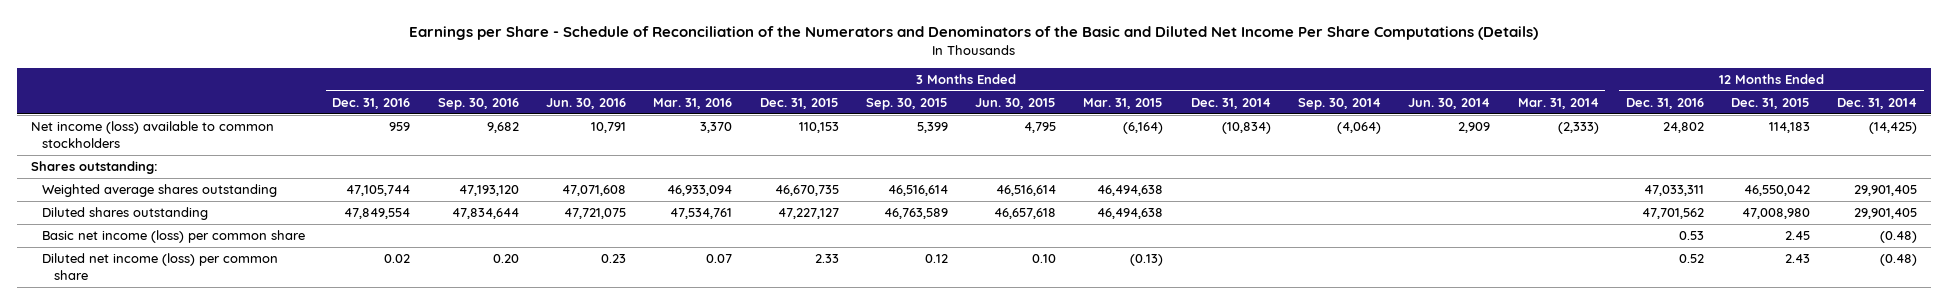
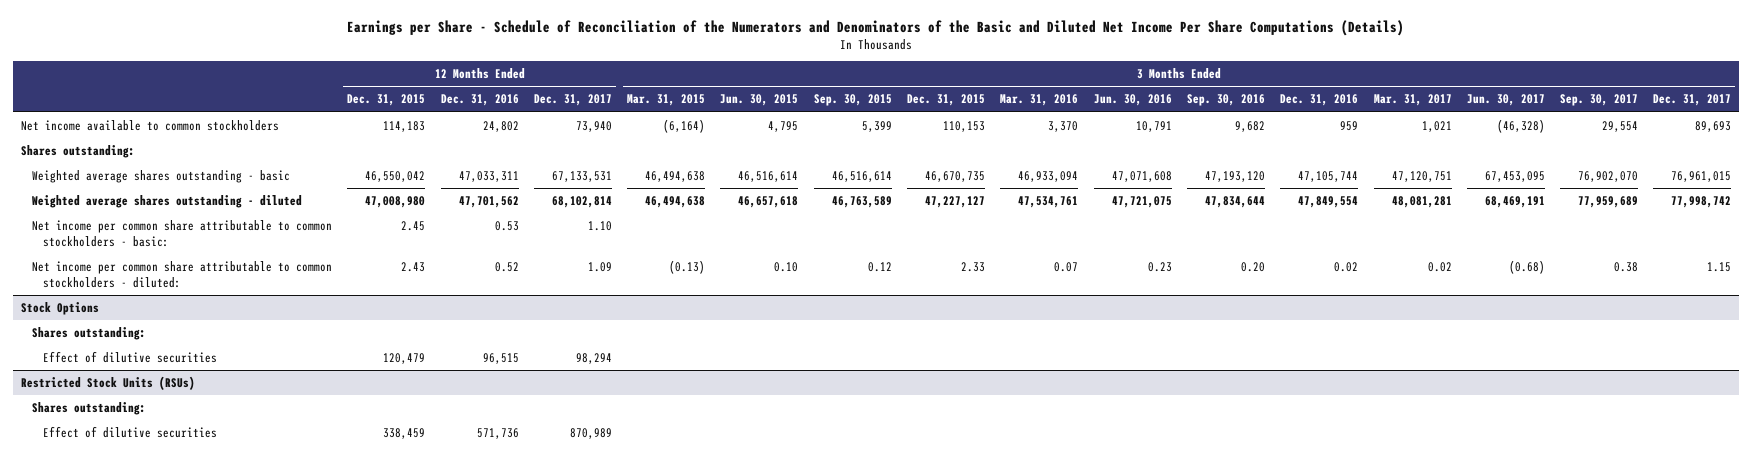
[1190,98,1271,110] Dec. 31, 2014 -> none
[1298,98,1382,111] Sep. 30, 2014 -> none
[1408,98,1491,110] Jun. 30, 2014 -> none
[1517,98,1599,110] Mar. 31, 2014 -> none
[1837,98,1918,110] Dec. 31, 2014 -> none
none -> [533,94,612,107] Dec. 31, 2017
none -> [1373,94,1452,107] Mar. 31, 2017
none -> [1466,94,1545,107] Jun. 30, 2017
none -> [1560,94,1639,107] Sep. 30, 2017
none -> [1653,94,1732,107] Dec. 31, 2017
[30,121,274,149] Net income (loss) available to common stockholders -> [20,119,279,131] Net income available to common stockholders
[42,184,278,198] Weighted average shares outstanding -> [32,169,291,183] Weighted average shares outstanding - basic
[42,207,209,221] Diluted shares outstanding -> [32,194,303,208] Weighted average shares outstanding - diluted
[42,230,306,244] Basic net income (loss) per common share -> [32,219,333,247] Net income per common share attributable to common stockholders - basic:
[42,253,279,281] Diluted net income (loss) per common share -> [32,260,333,288] Net income per common share attributable to common stockholders - diluted:
none -> [20,301,99,315] Stock Options
none -> [32,326,147,340] Shares outstanding:
none -> [43,350,218,363] Effect of dilutive securities
none -> [20,375,195,390] Restricted Stock Units (RSUs)
none -> [32,401,147,415] Shares outstanding:
none -> [43,425,218,438] Effect of dilutive securities

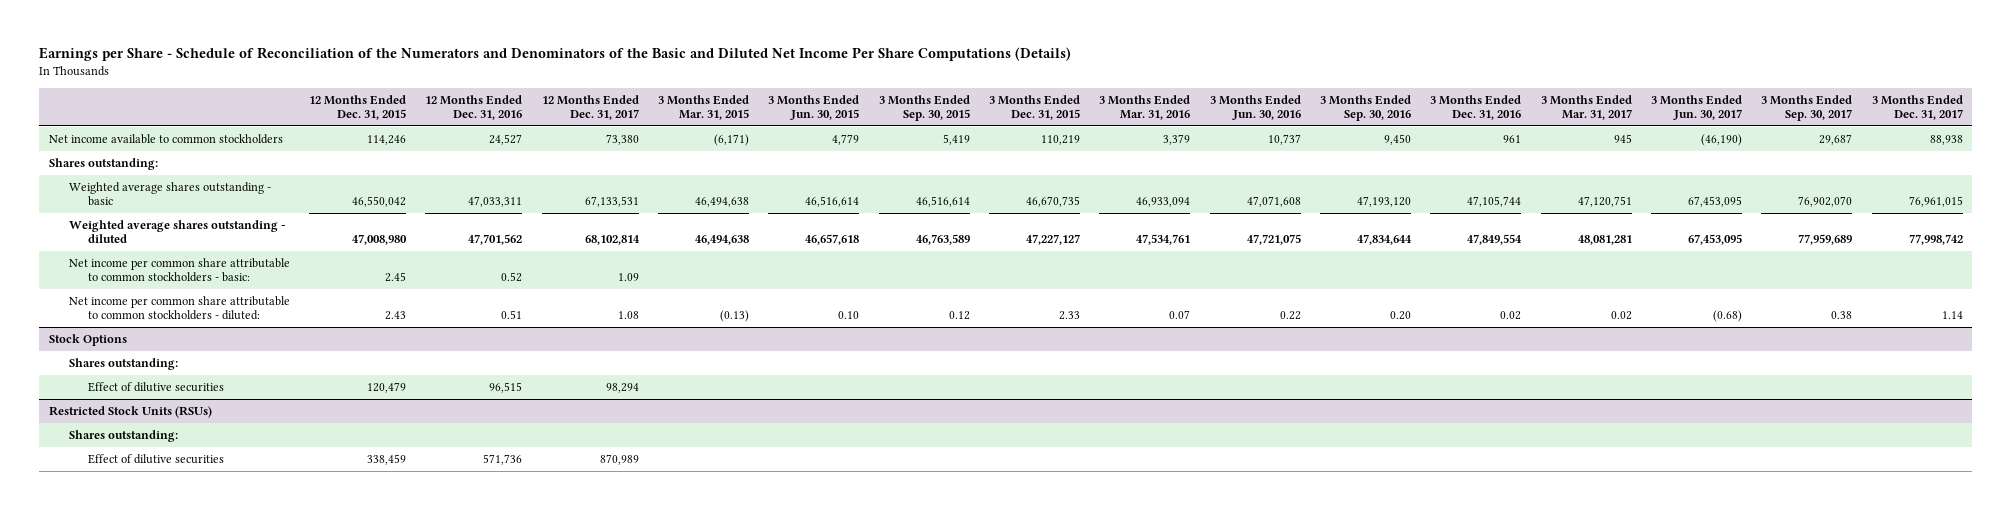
[383,120,426,132] 114,183 -> [366,135,406,146] 114,246
[482,120,519,132] 24,802 -> [489,134,523,146] 24,527
[575,120,612,132] 73,940 -> [605,134,639,146] 73,380
[663,118,706,133] (6,164) -> [713,134,749,147] (6,171)
[768,120,799,132] 4,795 -> [832,134,860,146] 4,779
[861,120,892,132] 5,399 -> [942,134,970,146] 5,419
[943,120,986,132] 110,153 -> [1040,135,1080,146] 110,219
[1048,120,1079,132] 3,370 -> [1163,134,1191,146] 3,379
[1135,120,1172,132] 10,791 -> [1267,134,1301,146] 10,737
[1234,120,1265,132] 9,682 -> [1383,134,1411,146] 9,450
[1340,120,1359,131] 959 -> [1503,135,1522,144] 961
[1421,120,1452,132] 1,021 -> [1613,134,1632,144] 945
[1496,118,1545,133] (46,328) -> [1700,134,1742,147] (46,190)
[1602,120,1639,132] 29,554 -> [1819,134,1853,146] 29,687
[1695,120,1732,132] 89,693 -> [1929,135,1963,146] 88,938
[1484,195,1545,208] 68,469,191 -> [1687,234,1742,246] 67,453,095
[494,220,519,231] 0.53 -> [501,272,523,283] 0.52
[587,220,612,231] 1.10 -> [617,273,639,282] 1.09
[494,261,519,272] 0.52 -> [501,310,523,320] 0.51
[587,261,612,272] 1.09 -> [617,311,639,320] 1.08
[1147,261,1172,272] 0.23 -> [1279,311,1301,321] 0.22
[1707,261,1732,272] 1.15 -> [1941,311,1963,320] 1.14

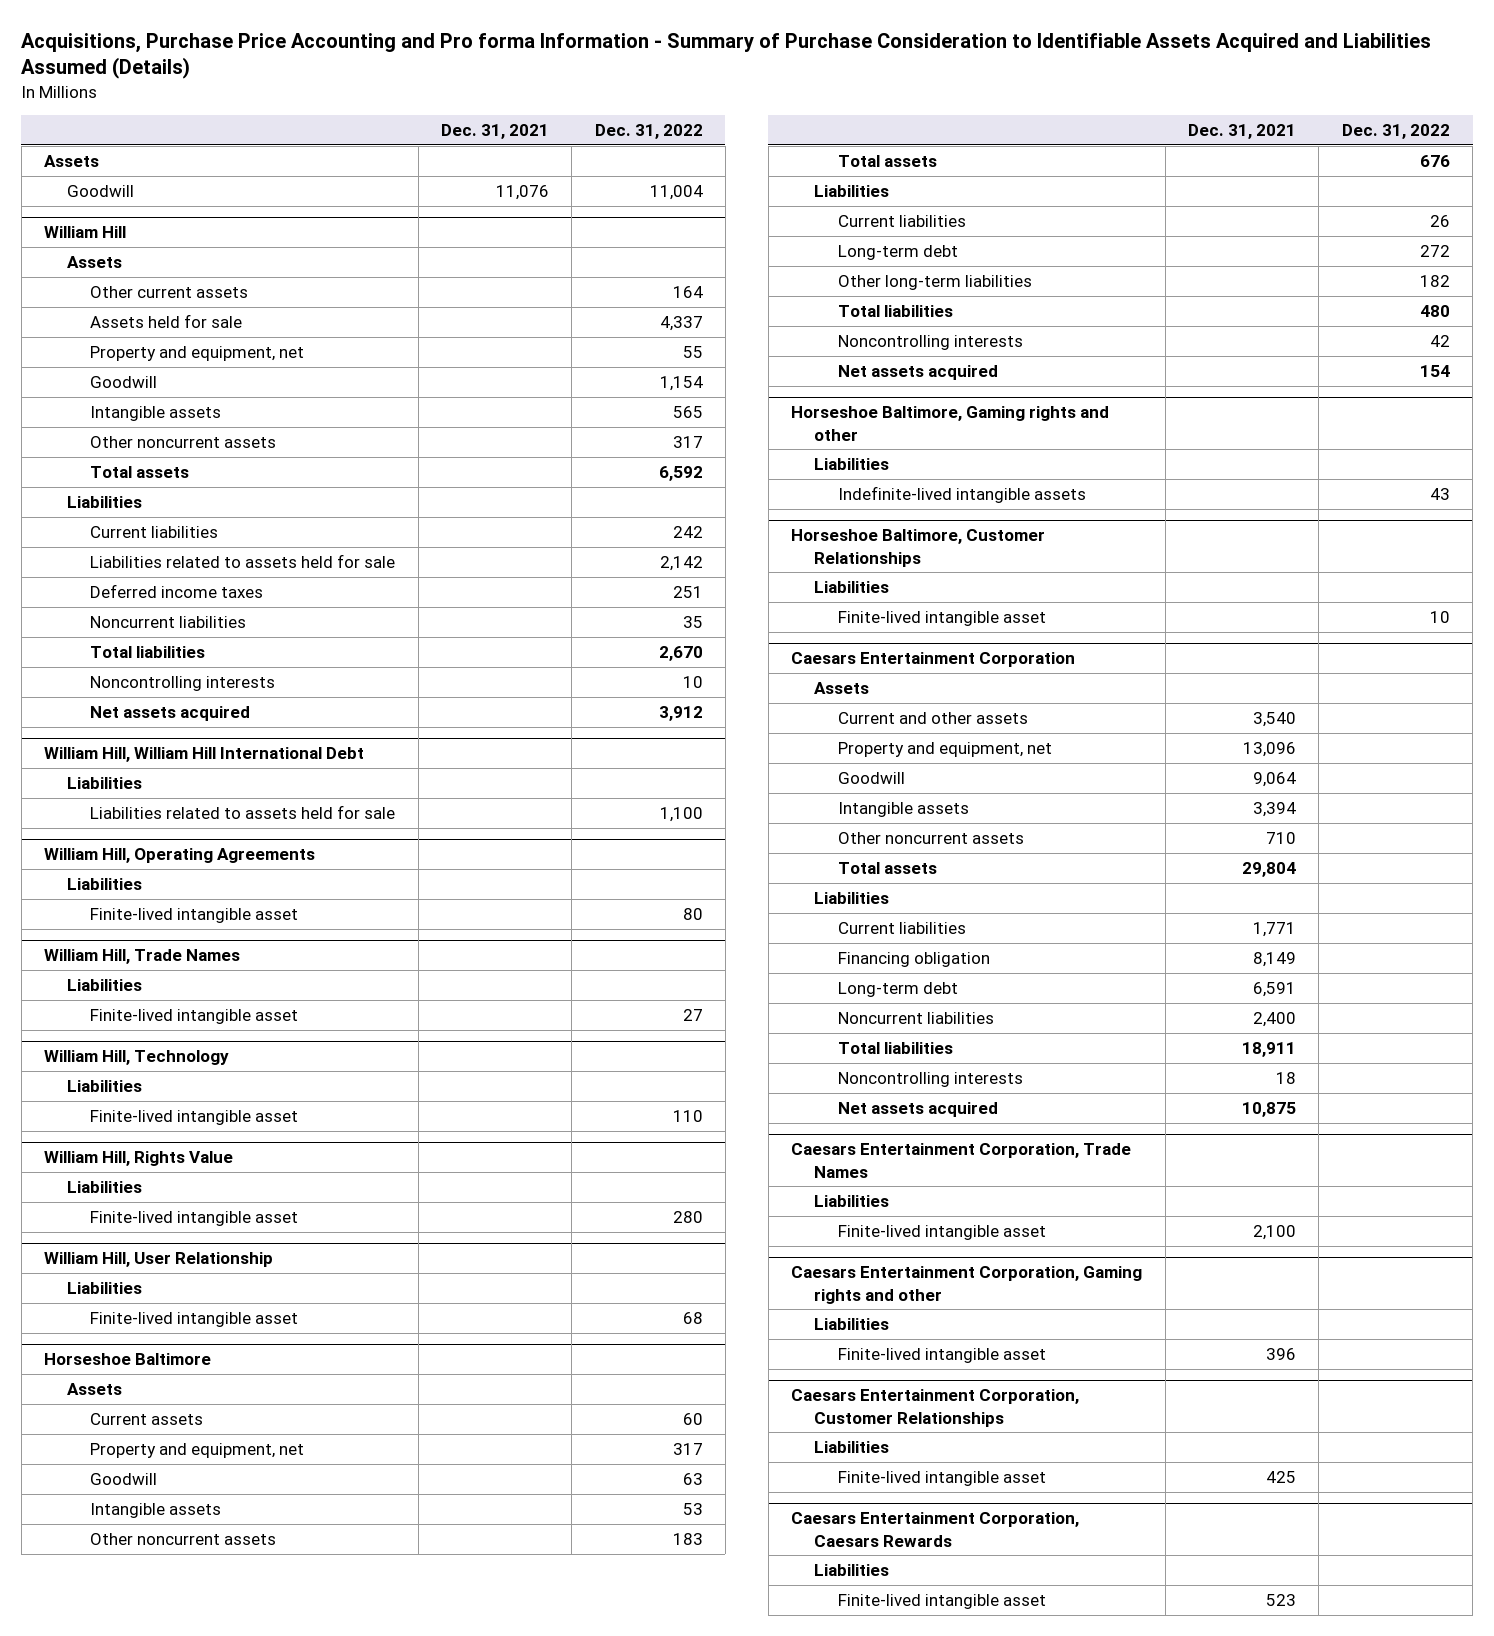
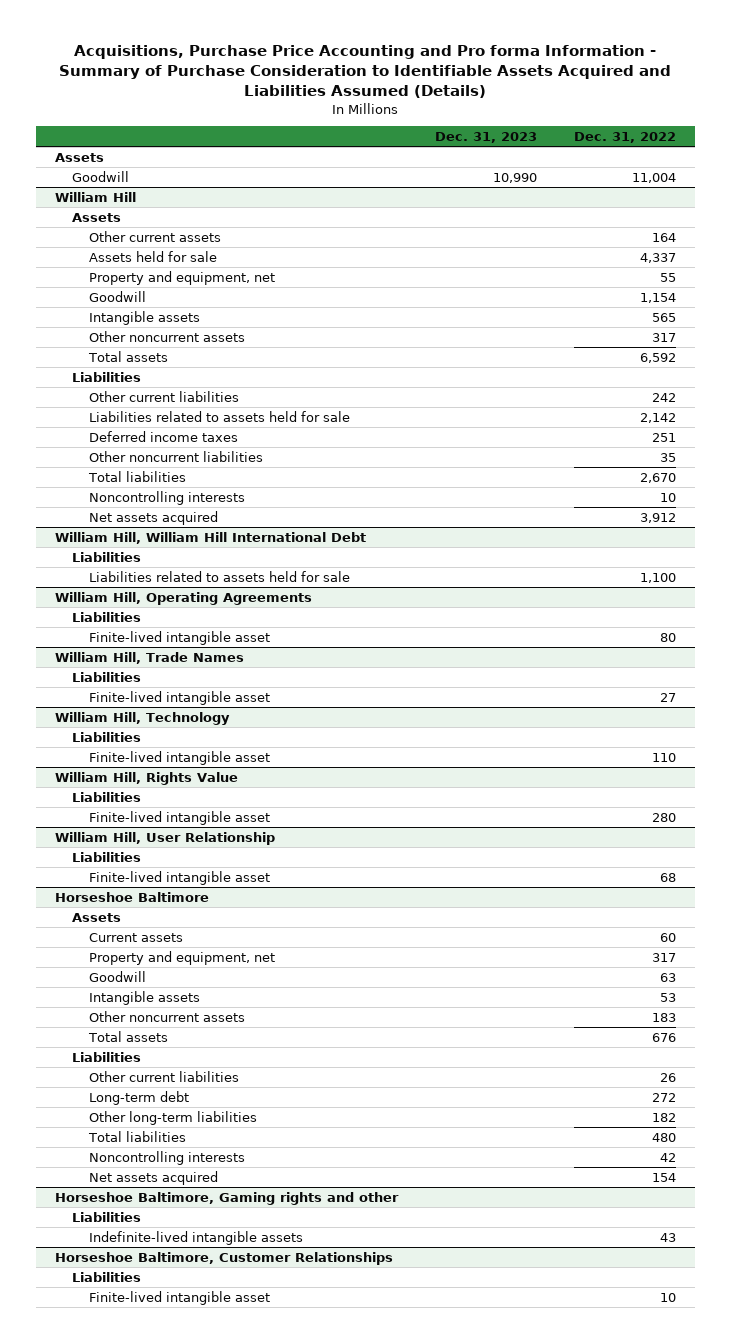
[440,123,549,139] Dec. 31, 2021 -> none
none -> [434,132,537,144] Dec. 31, 2023
[90,526,219,539] Current liabilities -> [89,390,240,402] Other current liabilities
[90,616,247,629] Noncurrent liabilities -> [89,450,264,462] Other noncurrent liabilities
[837,215,966,228] Current liabilities -> [89,1070,240,1082] Other current liabilities
[791,652,1076,668] Caesars Entertainment Corporation -> none
[814,682,870,695] Assets -> none
[837,712,1028,725] Current and other assets -> none
[837,742,1052,758] Property and equipment, net -> none
[837,772,905,785] Goodwill -> none
[837,802,969,818] Intangible assets -> none
[837,832,1024,845] Other noncurrent assets -> none
[837,862,937,875] Total assets -> none
[814,892,890,905] Liabilities -> none
[837,922,966,935] Current liabilities -> none
[837,952,990,968] Financing obligation -> none
[837,982,958,998] Long-term debt -> none
[837,1012,994,1025] Noncurrent liabilities -> none
[837,1042,953,1055] Total liabilities -> none
[837,1072,1023,1088] Noncontrolling interests -> none
[837,1102,998,1118] Net assets acquired -> none
[791,1143,1132,1178] Caesars Entertainment Corporation, Trade Names -> none
[814,1195,890,1208] Liabilities -> none
[837,1225,1046,1241] Finite-lived intangible asset -> none
[791,1266,1143,1304] Caesars Entertainment Corporation, Gaming rights and other -> none
[814,1318,890,1331] Liabilities -> none
[837,1348,1046,1364] Finite-lived intangible asset -> none
[791,1389,1080,1427] Caesars Entertainment Corporation, Customer Relationships -> none
[814,1441,890,1454] Liabilities -> none
[837,1471,1046,1487] Finite-lived intangible asset -> none
[791,1512,1080,1547] Caesars Entertainment Corporation, Caesars Rewards -> none
[814,1564,890,1577] Liabilities -> none
[837,1594,1046,1610] Finite-lived intangible asset -> none

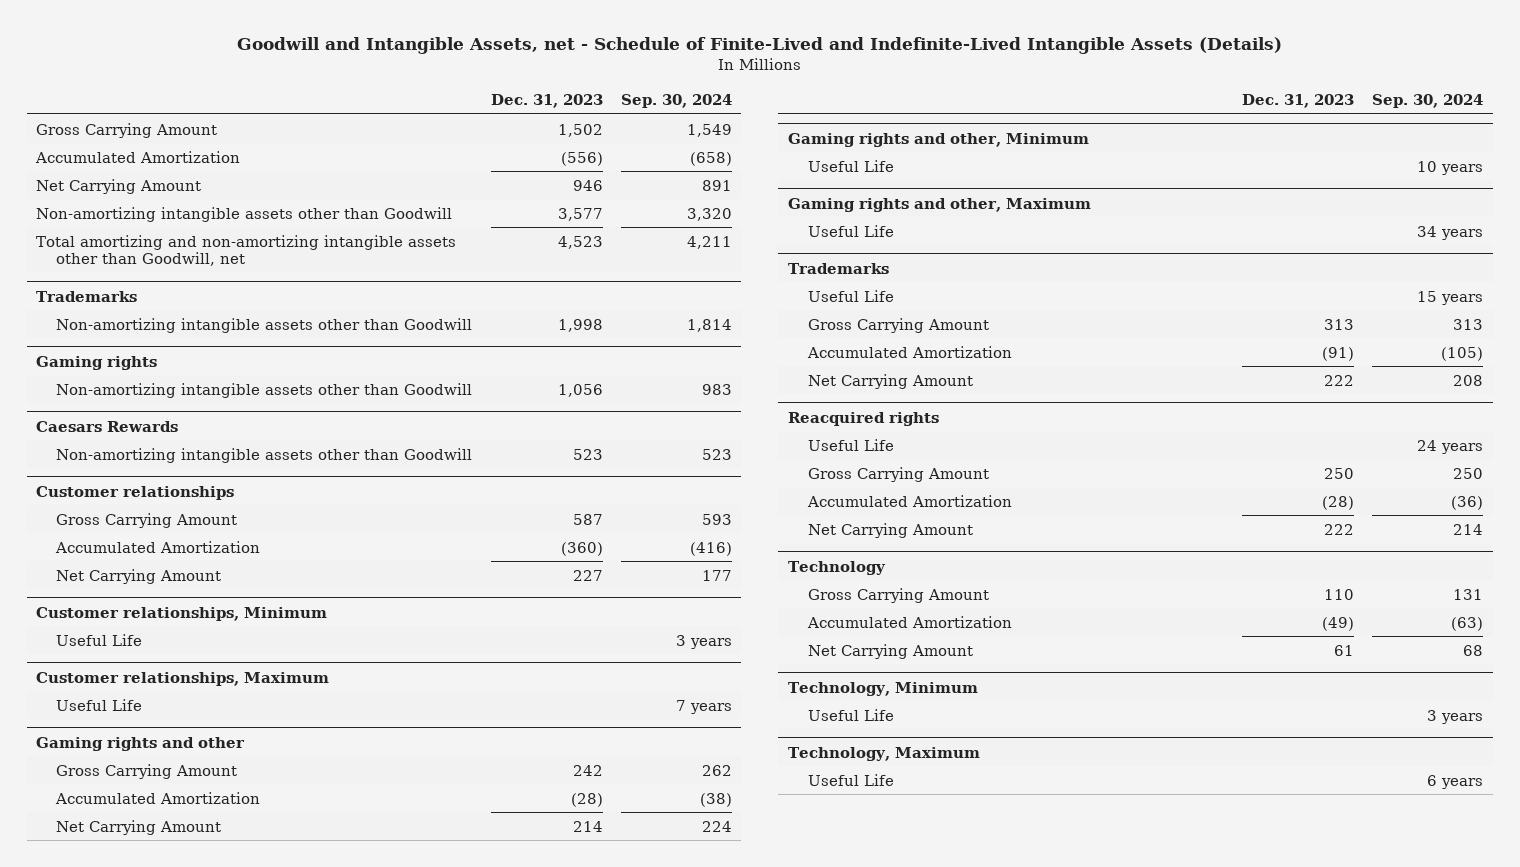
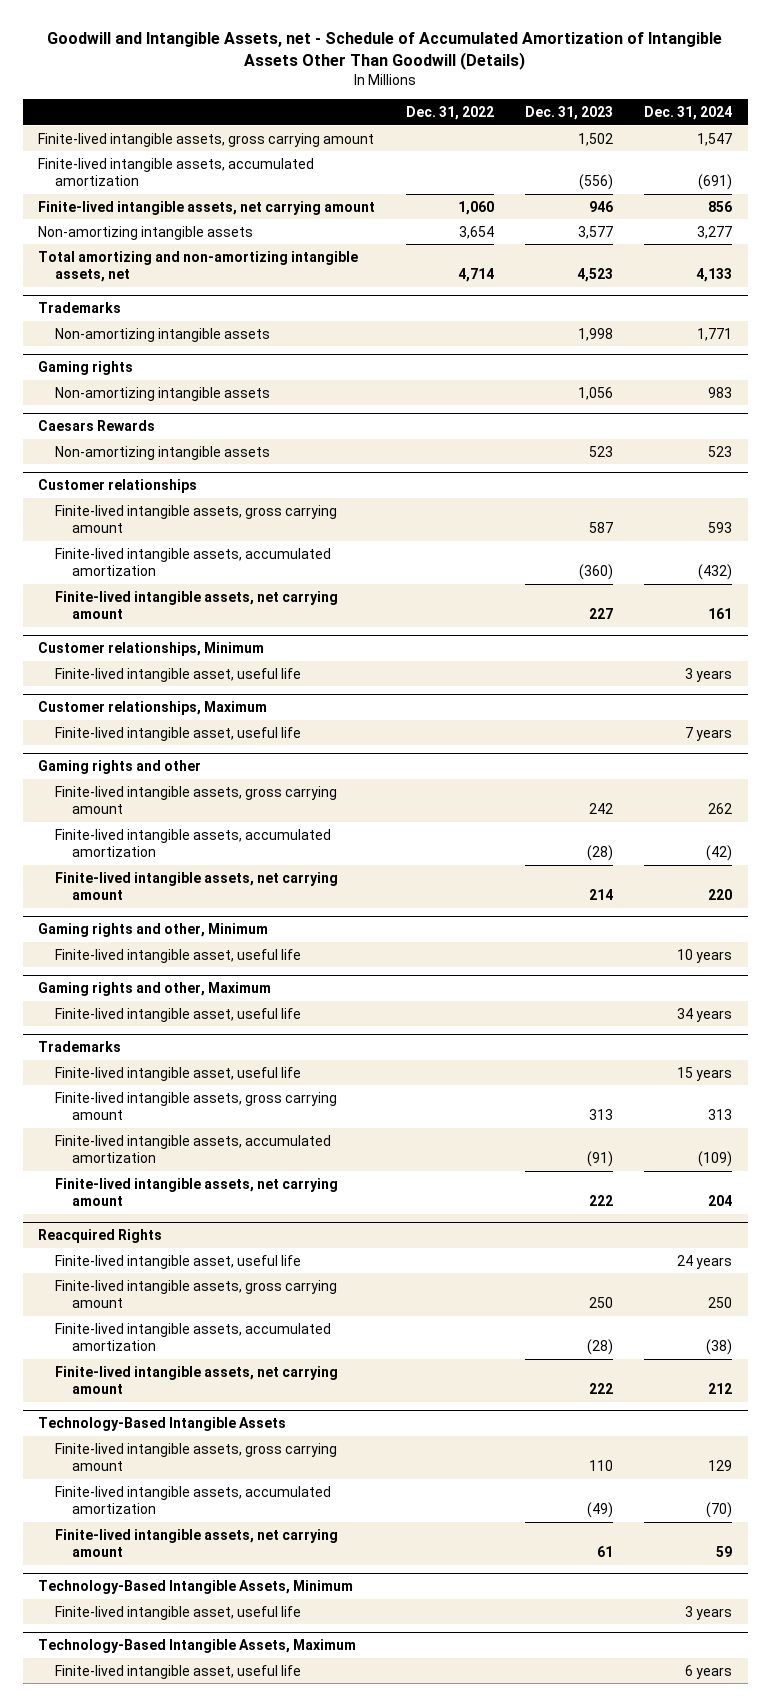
[236,37,1282,55] Goodwill and Intangible Assets, net - Schedule of Finite-Lived and Indefinite-Lived Intangible Assets (Details) -> [47,32,723,71] Goodwill and Intangible Assets, net - Schedule of Accumulated Amortization of Intangible Assets Other Than Goodwill (Details)
[621,93,733,108] Sep. 30, 2024 -> none
none -> [406,106,495,121] Dec. 31, 2022
none -> [644,106,733,121] Dec. 31, 2024
[36,122,218,138] Gross Carrying Amount -> [38,132,375,147] Finite-lived intangible assets, gross carrying amount
[35,150,241,163] Accumulated Amortization -> [38,157,315,187] Finite-lived intangible assets, accumulated amortization
[36,178,202,194] Net Carrying Amount -> [38,200,376,215] Finite-lived intangible assets, net carrying amount
[36,206,453,222] Non-amortizing intangible assets other than Goodwill -> [38,225,254,240] Non-amortizing intangible assets
[36,234,457,267] Total amortizing and non-amortizing intangible assets other than Goodwill, net -> [38,250,359,283] Total amortizing and non-amortizing intangible assets, net
[56,317,473,333] Non-amortizing intangible assets other than Goodwill -> [54,327,270,342] Non-amortizing intangible assets
[56,382,473,398] Non-amortizing intangible assets other than Goodwill -> [54,386,270,401] Non-amortizing intangible assets
[56,447,473,463] Non-amortizing intangible assets other than Goodwill -> [54,445,270,460] Non-amortizing intangible assets
[56,512,238,528] Gross Carrying Amount -> [54,504,337,534] Finite-lived intangible assets, gross carrying amount
[55,540,261,553] Accumulated Amortization -> [54,547,331,577] Finite-lived intangible assets, accumulated amortization
[56,568,222,584] Net Carrying Amount -> [54,590,338,620] Finite-lived intangible assets, net carrying amount
[56,633,143,646] Useful Life -> [54,667,301,682] Finite-lived intangible asset, useful life
[56,698,143,711] Useful Life -> [54,726,301,741] Finite-lived intangible asset, useful life
[56,763,238,779] Gross Carrying Amount -> [54,785,337,815] Finite-lived intangible assets, gross carrying amount
[55,791,261,804] Accumulated Amortization -> [54,828,331,858] Finite-lived intangible assets, accumulated amortization
[56,819,222,835] Net Carrying Amount -> [54,871,338,901] Finite-lived intangible assets, net carrying amount
[807,159,894,172] Useful Life -> [54,948,301,963] Finite-lived intangible asset, useful life
[807,224,894,237] Useful Life -> [54,1007,301,1022] Finite-lived intangible asset, useful life
[787,681,978,696] Technology, Minimum -> none
[787,746,980,761] Technology, Maximum -> none
[807,289,894,302] Useful Life -> [54,1066,301,1081] Finite-lived intangible asset, useful life
[807,317,989,333] Gross Carrying Amount -> [54,1091,337,1121] Finite-lived intangible assets, gross carrying amount
[806,345,1012,358] Accumulated Amortization -> [54,1134,331,1164] Finite-lived intangible assets, accumulated amortization
[807,373,973,389] Net Carrying Amount -> [54,1177,338,1207] Finite-lived intangible assets, net carrying amount
[787,411,939,426] Reacquired rights -> [38,1229,163,1244] Reacquired Rights
[807,438,894,451] Useful Life -> [54,1254,301,1269] Finite-lived intangible asset, useful life
[807,466,989,482] Gross Carrying Amount -> [54,1279,337,1309] Finite-lived intangible assets, gross carrying amount
[806,494,1012,507] Accumulated Amortization -> [54,1322,331,1352] Finite-lived intangible assets, accumulated amortization
[807,522,973,538] Net Carrying Amount -> [54,1365,338,1395] Finite-lived intangible assets, net carrying amount
[787,560,886,575] Technology -> [38,1417,287,1432] Technology-Based Intangible Assets
[807,587,989,603] Gross Carrying Amount -> [54,1442,337,1472] Finite-lived intangible assets, gross carrying amount
[806,615,1012,628] Accumulated Amortization -> [54,1485,331,1515] Finite-lived intangible assets, accumulated amortization
[807,643,973,659] Net Carrying Amount -> [54,1528,338,1558] Finite-lived intangible assets, net carrying amount
none -> [38,1580,354,1595] Technology-Based Intangible Assets, Minimum
[807,708,894,721] Useful Life -> [54,1605,301,1620] Finite-lived intangible asset, useful life
none -> [38,1639,357,1654] Technology-Based Intangible Assets, Maximum
[807,773,894,786] Useful Life -> [54,1664,301,1679] Finite-lived intangible asset, useful life

